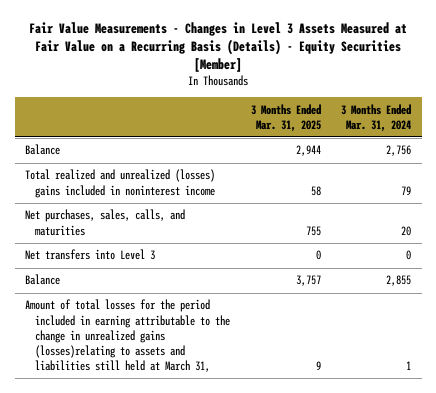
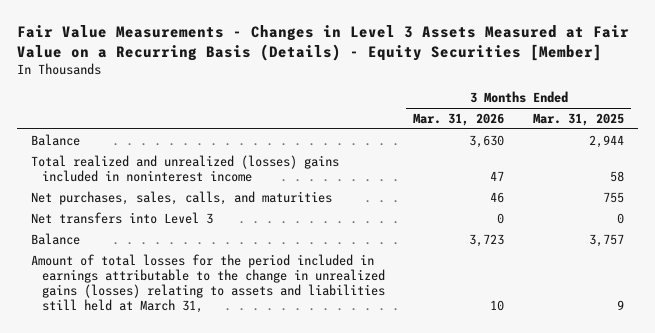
[341,103,412,132] 3 Months Ended Mar. 31, 2024 -> none
none -> [413,113,505,127] Mar. 31, 2026
[24,299,231,372] Amount of total losses for the period included in earning attributable to the change in unrealized gains (losses)relating to assets and liabilities still held at March 31, -> [31,253,385,314] Amount of total losses for the period included in earnings attributable to the change in unrealized gains (losses) relating to assets and liabilities still held at March 31,

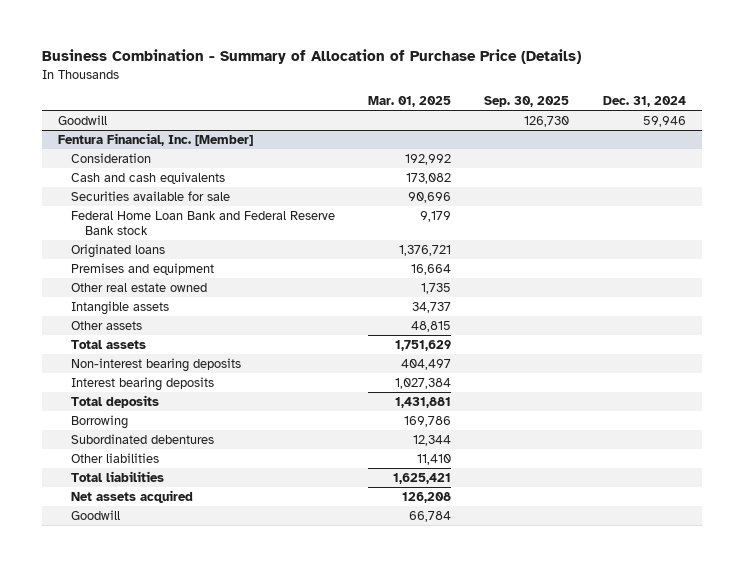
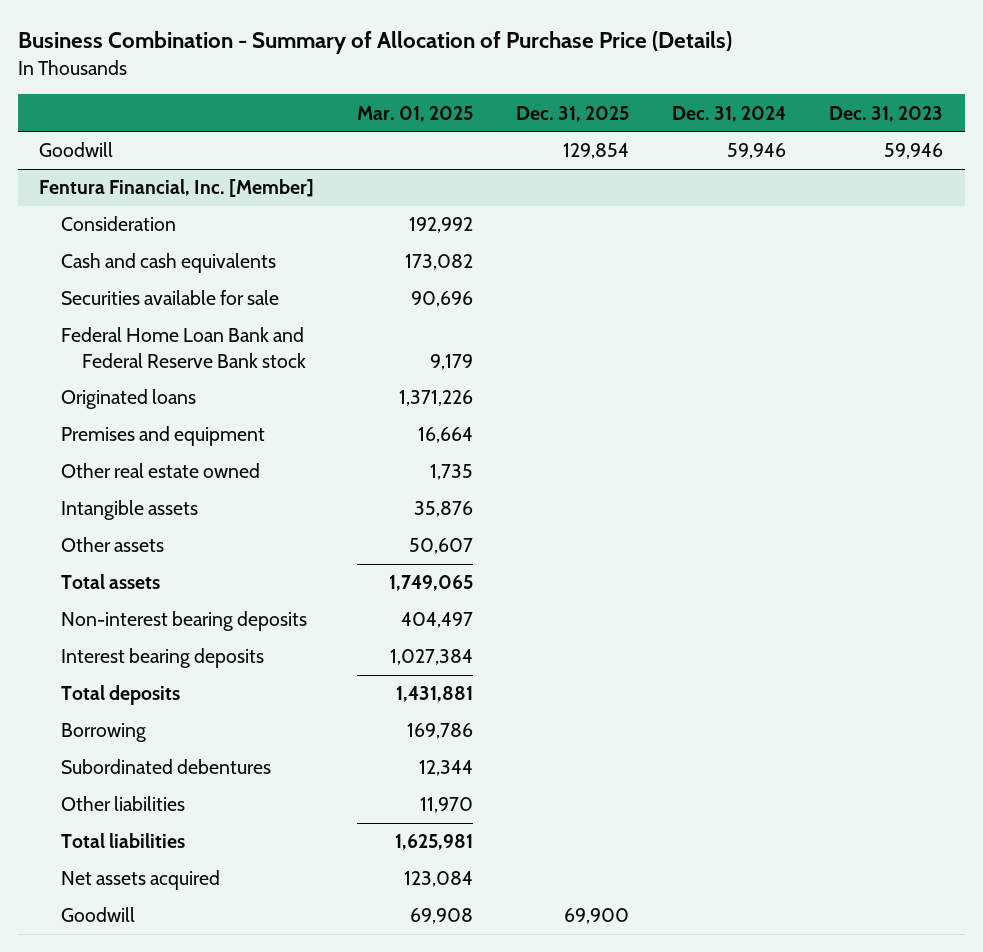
[484,96,570,108] Sep. 30, 2025 -> none
none -> [516,105,630,122] Dec. 31, 2025
none -> [829,105,944,122] Dec. 31, 2023
[399,244,452,256] 1,376,721 -> [399,390,474,407] 1,371,226
[412,301,452,313] 34,737 -> [414,501,474,518] 35,876
[411,320,452,332] 48,815 -> [409,538,474,555] 50,607
[395,339,452,351] 1,751,629 -> [389,575,474,592] 1,749,065
[417,453,452,465] 11,410 -> [420,797,474,814] 11,970
[393,472,452,484] 1,625,421 -> [395,834,474,851] 1,625,981
[402,491,452,503] 126,208 -> [404,871,474,888] 123,084
[409,510,452,522] 66,784 -> [410,908,474,925] 69,908

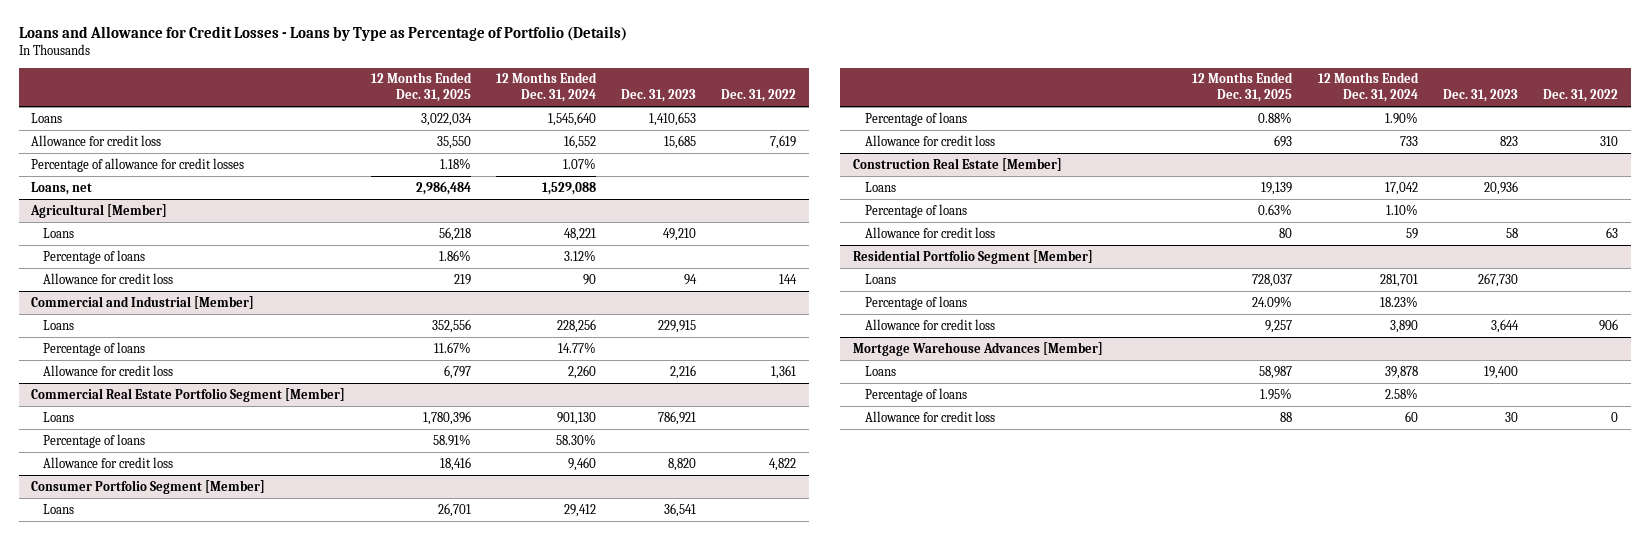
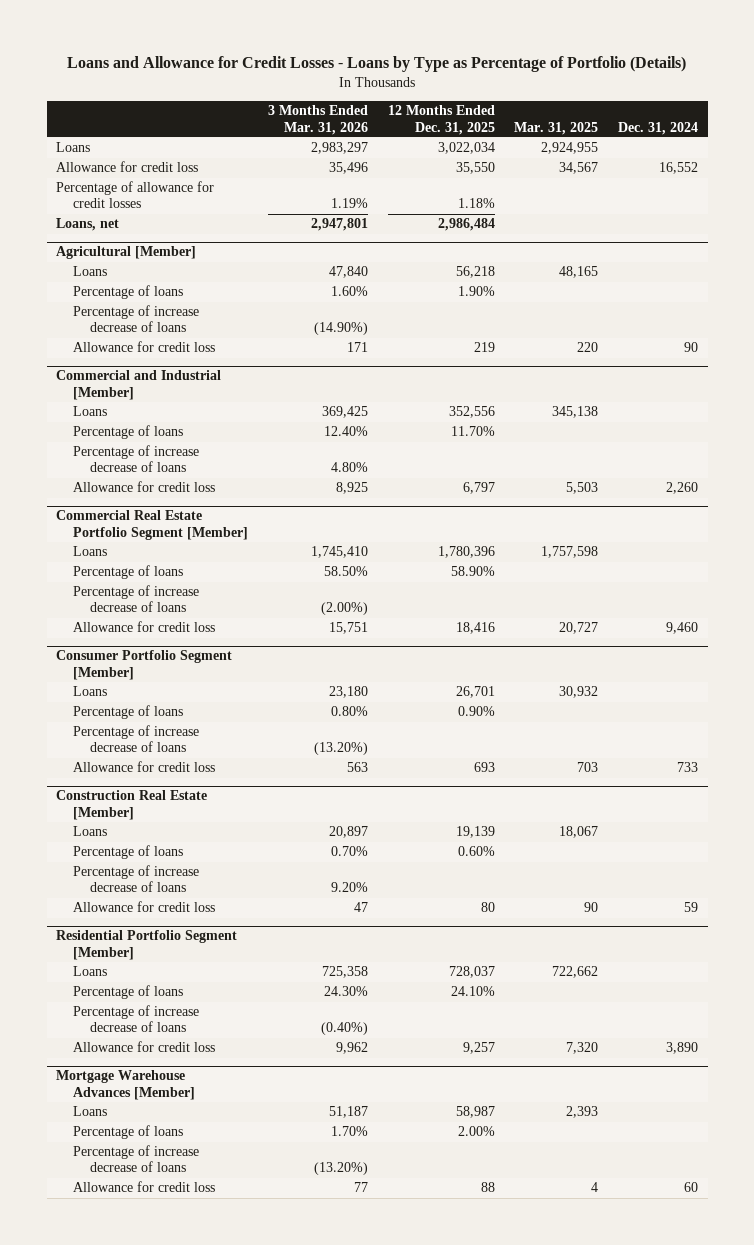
[495,72,597,102] 12 Months Ended Dec. 31, 2024 -> none
[621,88,697,102] Dec. 31, 2023 -> none
[721,88,797,102] Dec. 31, 2022 -> none
none -> [268,105,369,135] 3 Months Ended Mar. 31, 2026
none -> [514,121,599,135] Mar. 31, 2025
none -> [617,121,698,135] Dec. 31, 2024
[438,249,471,261] 1.86% -> [457,286,495,297] 1.90%
none -> [73,305,200,333] Percentage of increase decrease of loans
[433,341,471,353] 11.67% -> [450,426,495,437] 11.70%
none -> [73,445,200,473] Percentage of increase decrease of loans
[432,433,471,446] 58.91% -> [450,566,495,577] 58.90%
none -> [73,585,200,613] Percentage of increase decrease of loans
[1258,111,1293,123] 0.88% -> [457,706,495,717] 0.90%
none -> [73,725,200,753] Percentage of increase decrease of loans
[1258,203,1293,215] 0.63% -> [457,846,495,857] 0.60%
none -> [73,865,200,893] Percentage of increase decrease of loans
[1252,295,1293,308] 24.09% -> [450,986,495,997] 24.10%
none -> [73,1005,200,1033] Percentage of increase decrease of loans
[1260,387,1293,400] 1.95% -> [457,1126,495,1137] 2.00%
none -> [73,1145,200,1173] Percentage of increase decrease of loans

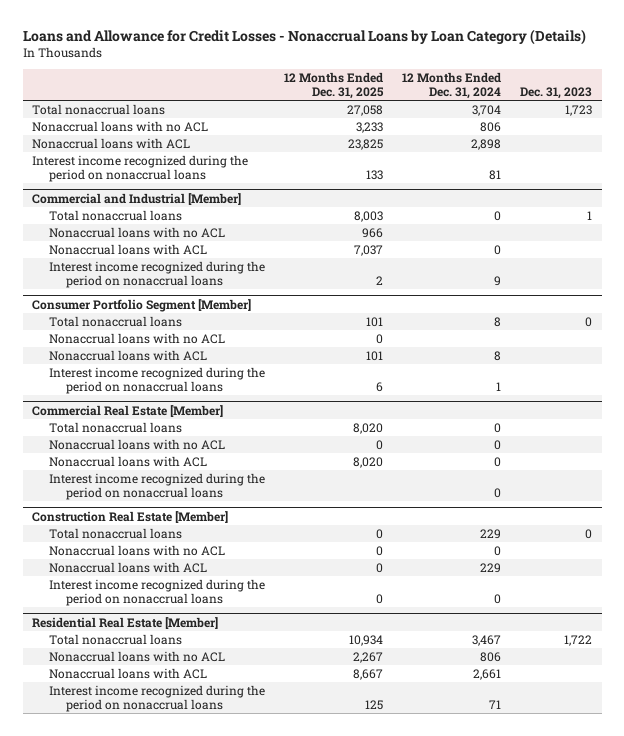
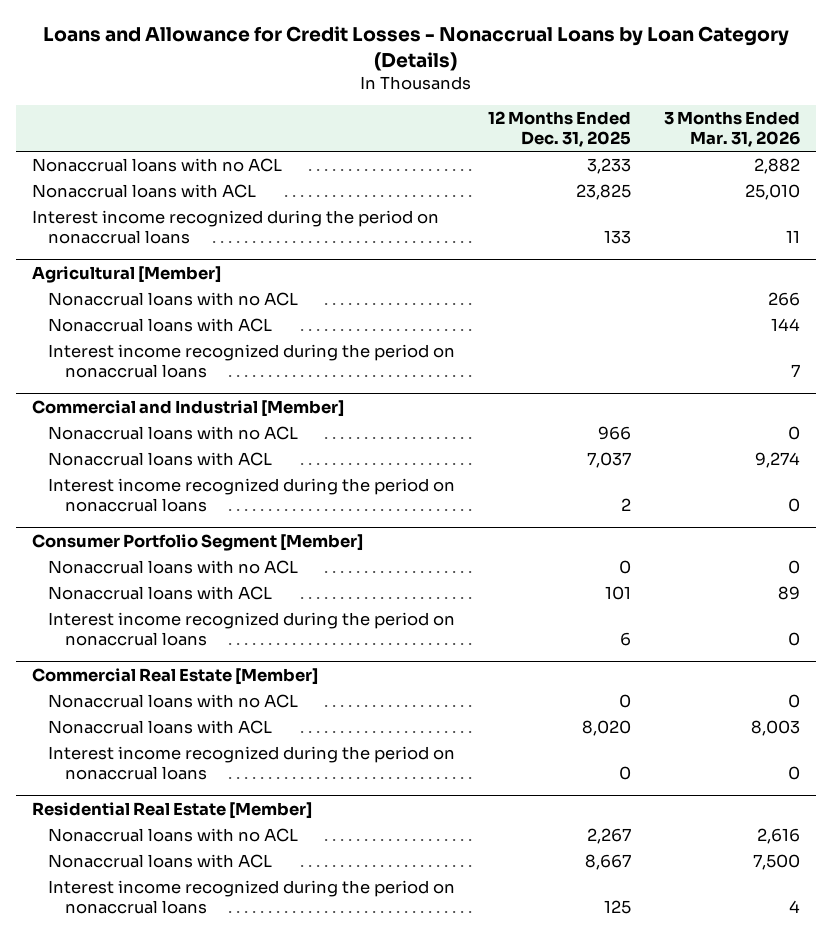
[402,72,502,100] 12 Months Ended Dec. 31, 2024 -> none
[520,87,593,100] Dec. 31, 2023 -> none
none -> [664,111,801,148] 3 Months Ended Mar. 31, 2026
[32,103,166,115] Total nonaccrual loans -> none
none -> [32,265,222,283] Agricultural [Member]
none -> [48,291,299,306] Nonaccrual loans with no ACL
none -> [48,317,273,332] Nonaccrual loans with ACL
none -> [48,343,456,378] Interest income recognized during the period on nonaccrual loans
[49,209,183,221] Total nonaccrual loans -> none
[49,315,183,327] Total nonaccrual loans -> none
[49,421,183,433] Total nonaccrual loans -> none
[49,472,266,500] Interest income recognized during the period on nonaccrual loans -> none
[32,510,229,523] Construction Real Estate [Member] -> none
[49,527,183,539] Total nonaccrual loans -> none
[49,544,226,556] Nonaccrual loans with no ACL -> none
[49,561,208,573] Nonaccrual loans with ACL -> none
[49,633,183,645] Total nonaccrual loans -> none

